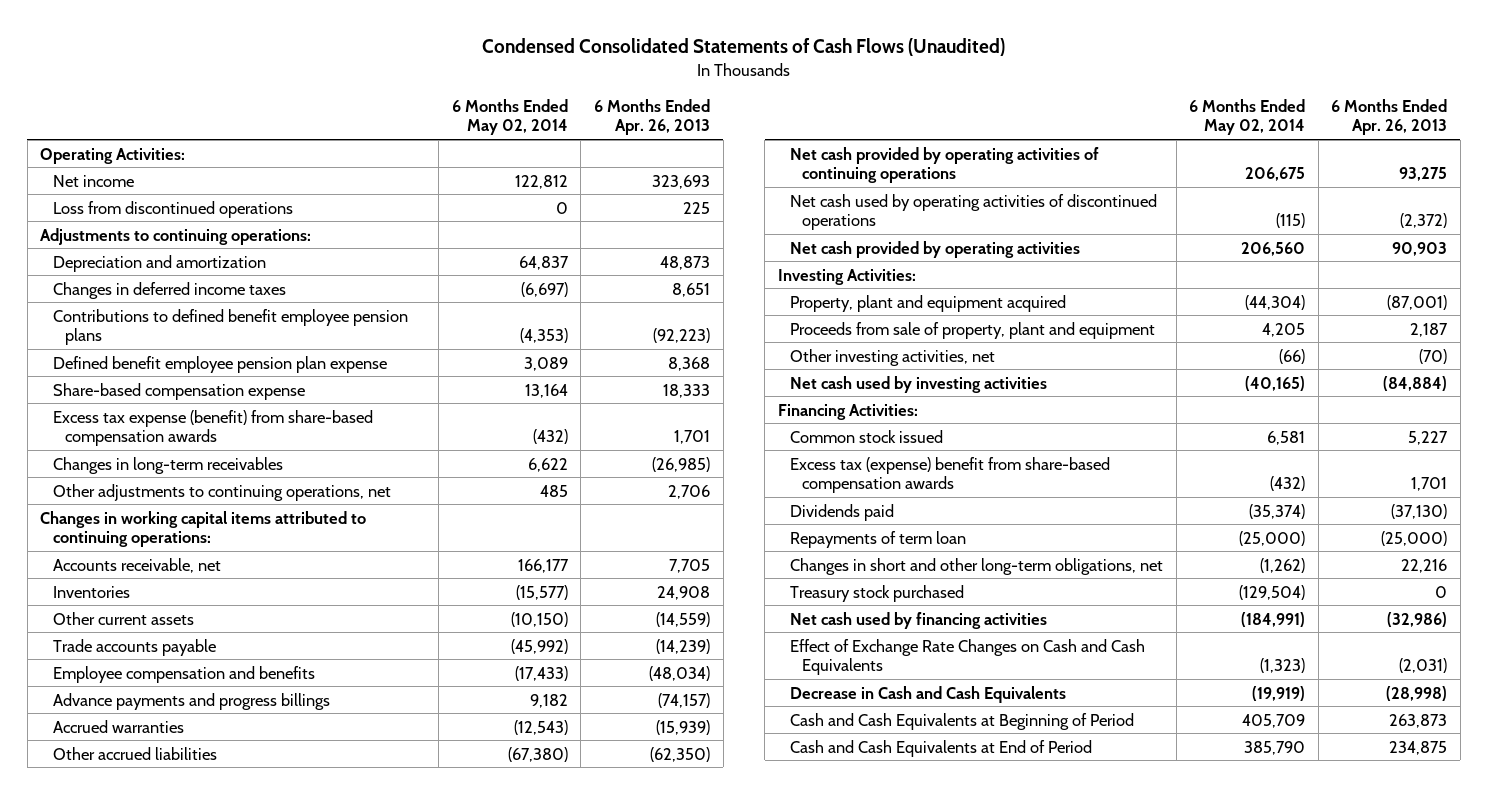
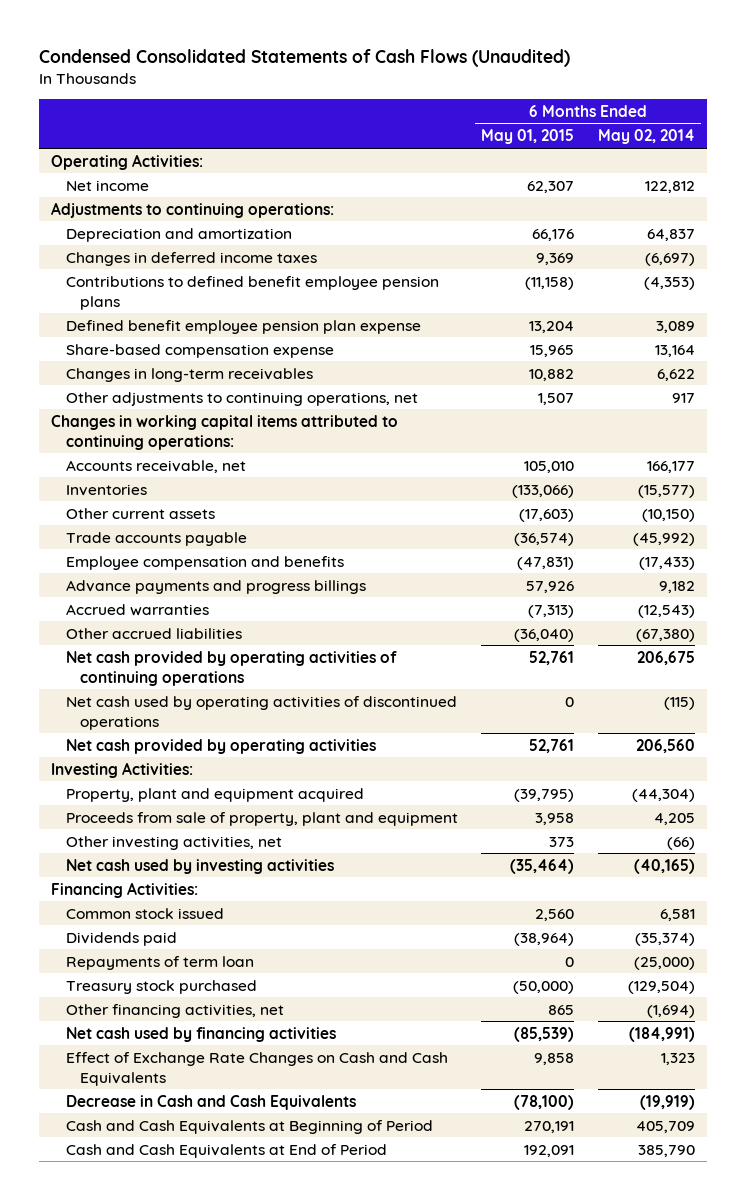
[593,98,710,136] 6 Months Ended Apr. 26, 2013 -> none
none -> [481,129,575,145] May 01, 2015
[52,200,293,218] Loss from discontinued operations -> none
[52,409,373,447] Excess tax expense (benefit) from share-based compensation awards -> none
[539,484,568,497] 485 -> [671,392,695,403] 917
[790,456,1111,494] Excess tax (expense) benefit from share-based compensation awards -> none
[790,557,1164,575] Changes in short and other long-term obligations, net -> none
none -> [65,1003,284,1018] Other financing activities, net
[1260,658,1306,674] (1,323) -> [660,1052,695,1065] 1,323

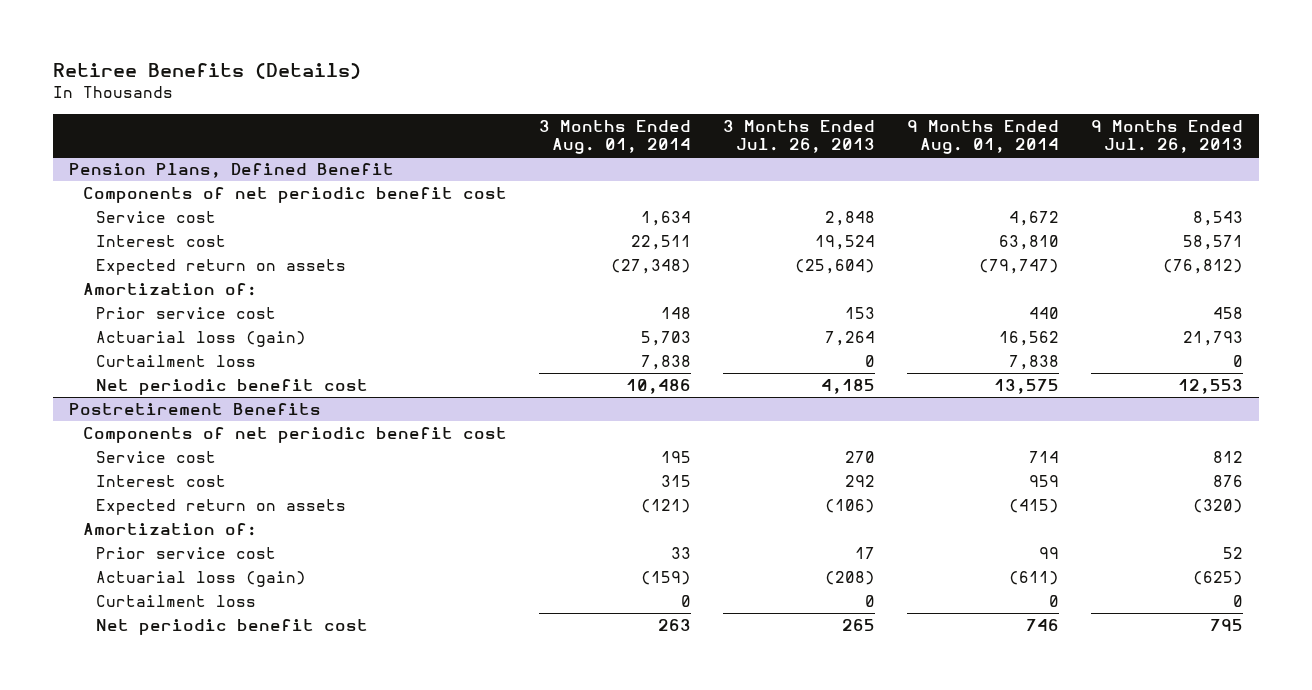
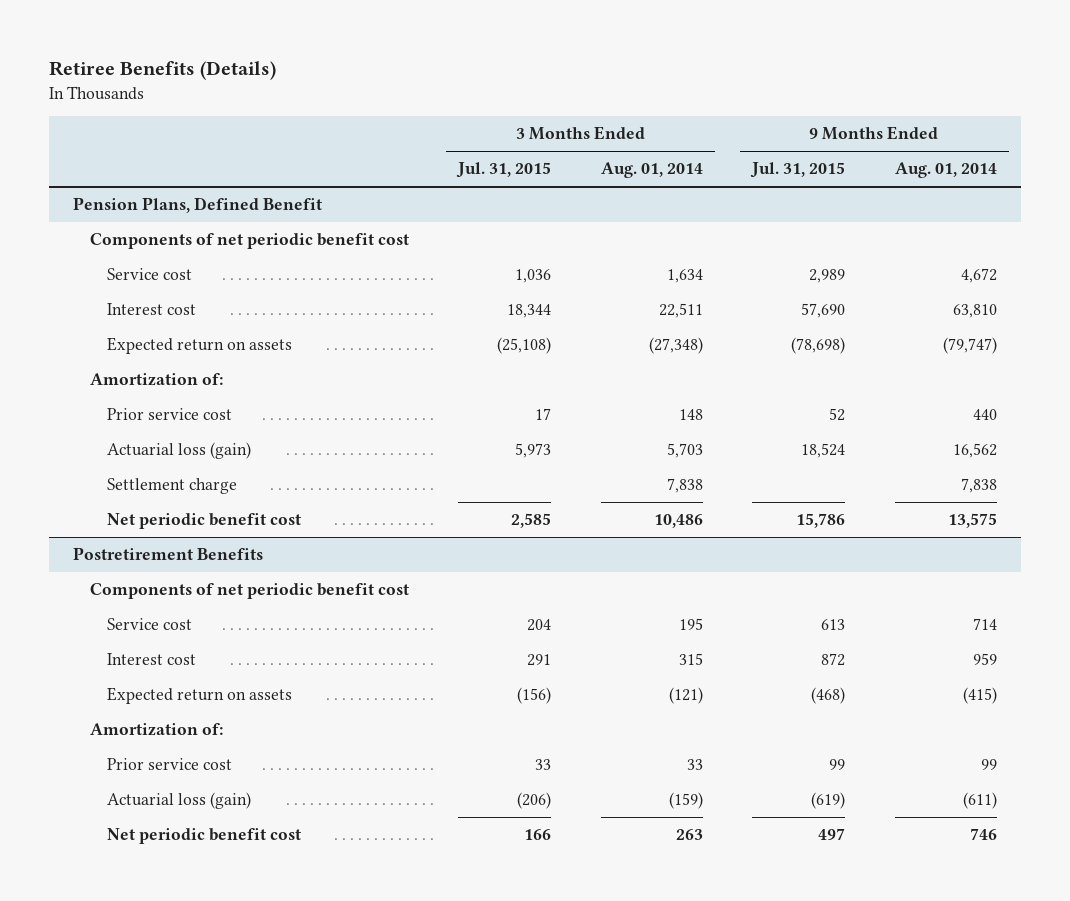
[722,120,875,154] 3 Months Ended Jul. 26, 2013 -> none
[1091,120,1244,154] 9 Months Ended Jul. 26, 2013 -> none
none -> [456,162,552,179] Jul. 31, 2015
none -> [750,162,846,179] Jul. 31, 2015
[96,355,257,368] Curtailment loss -> [106,478,237,495] Settlement charge
[96,595,257,608] Curtailment loss -> none

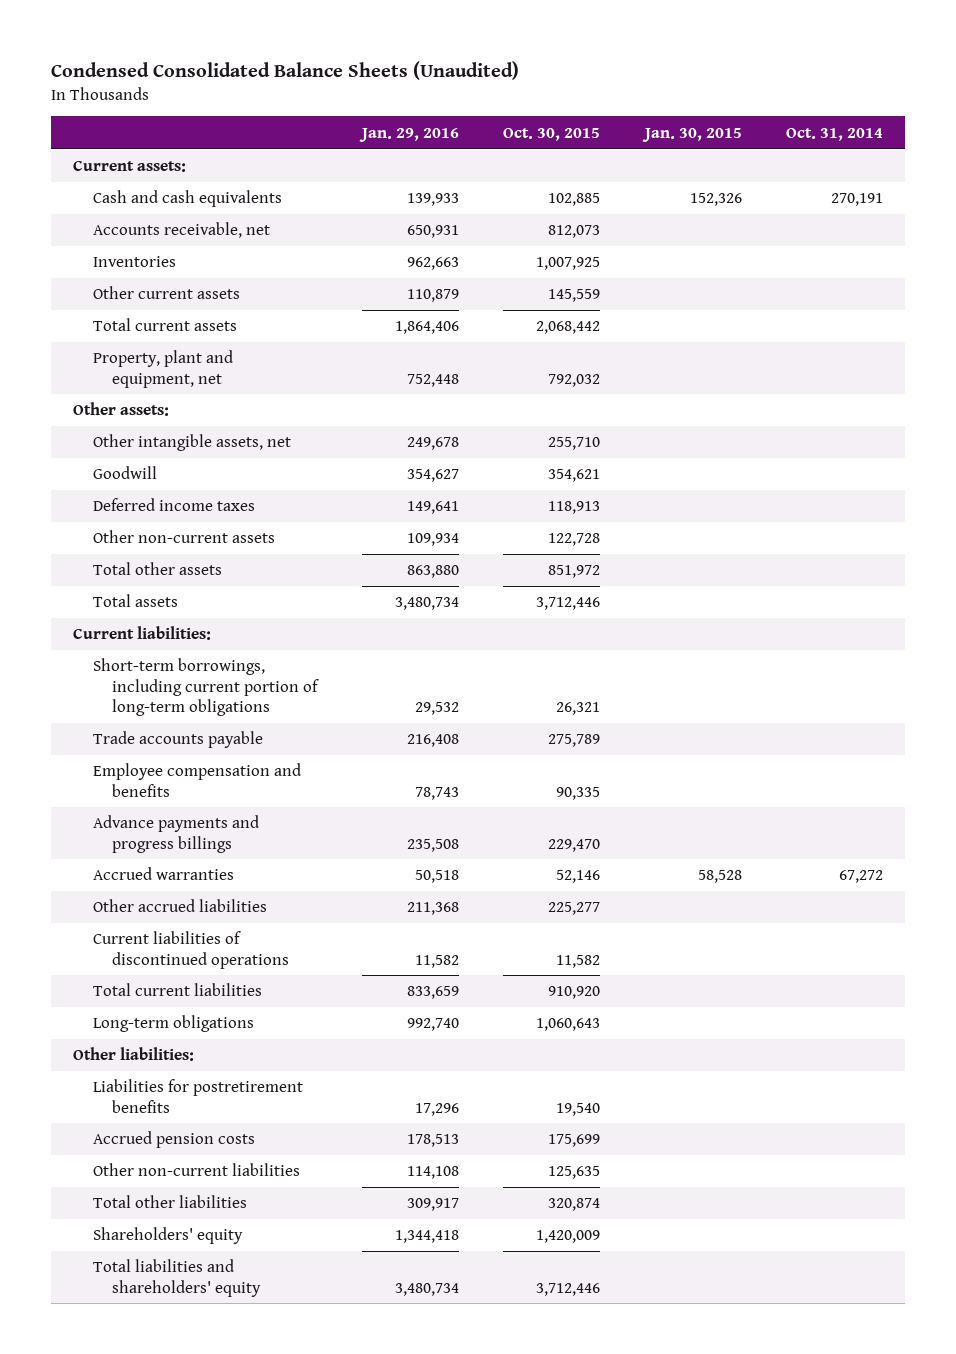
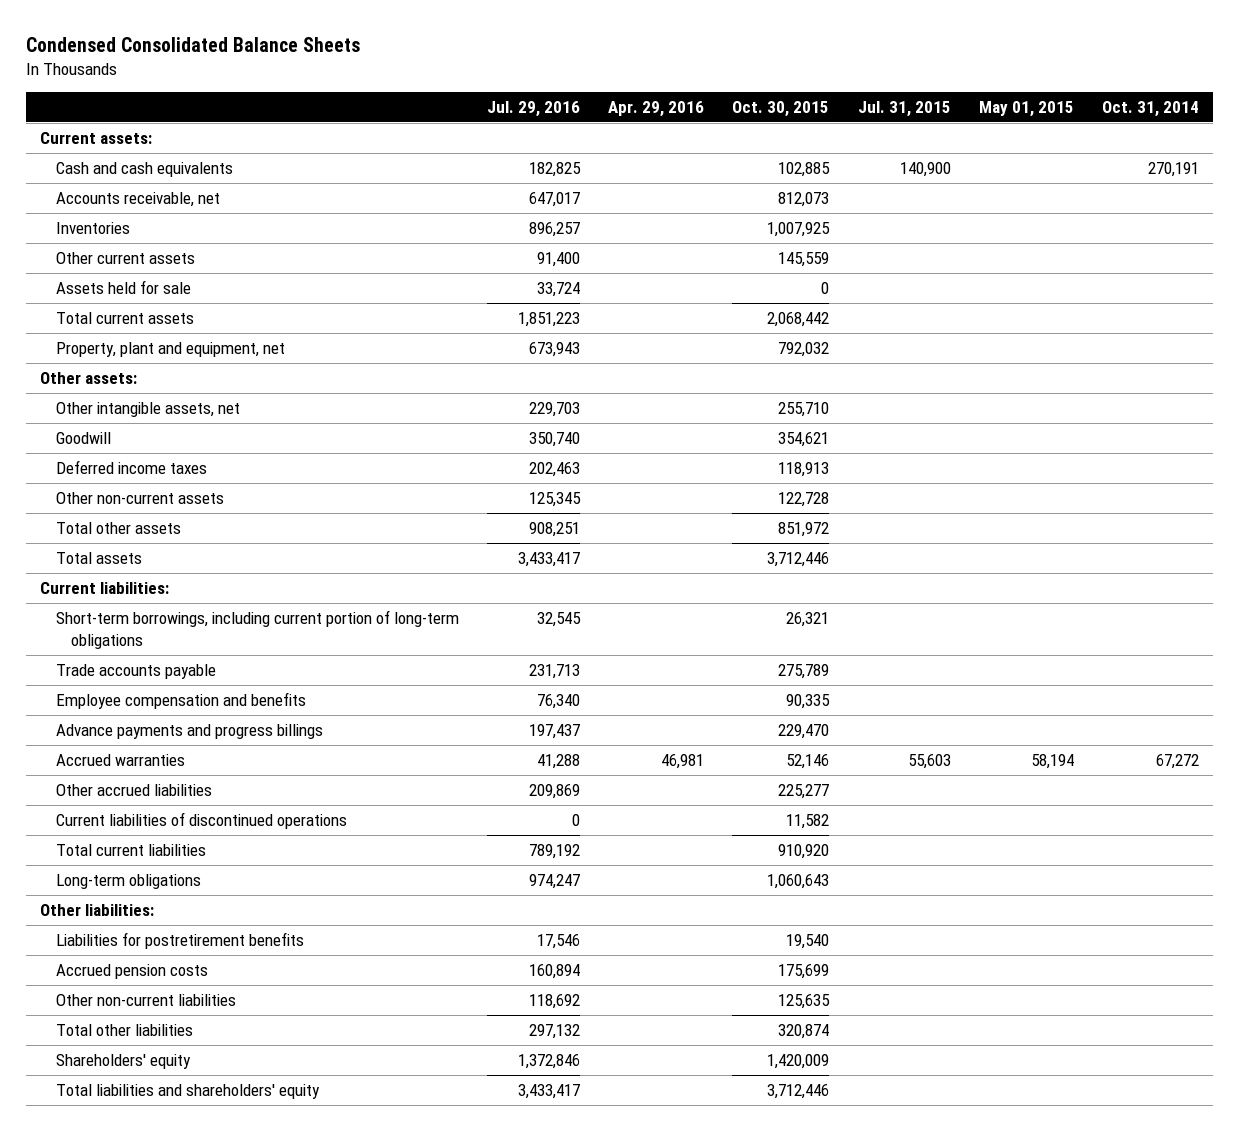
[50,60,519,80] Condensed Consolidated Balance Sheets (Unaudited) -> [25,36,360,52] Condensed Consolidated Balance Sheets
[358,127,459,142] Jan. 29, 2016 -> none
[641,127,742,142] Jan. 30, 2015 -> none
none -> [486,100,580,117] Jul. 29, 2016
none -> [608,100,705,117] Apr. 29, 2016
none -> [857,100,951,117] Jul. 31, 2015
none -> [978,100,1074,117] May 01, 2015
none -> [55,280,191,295] Assets held for sale

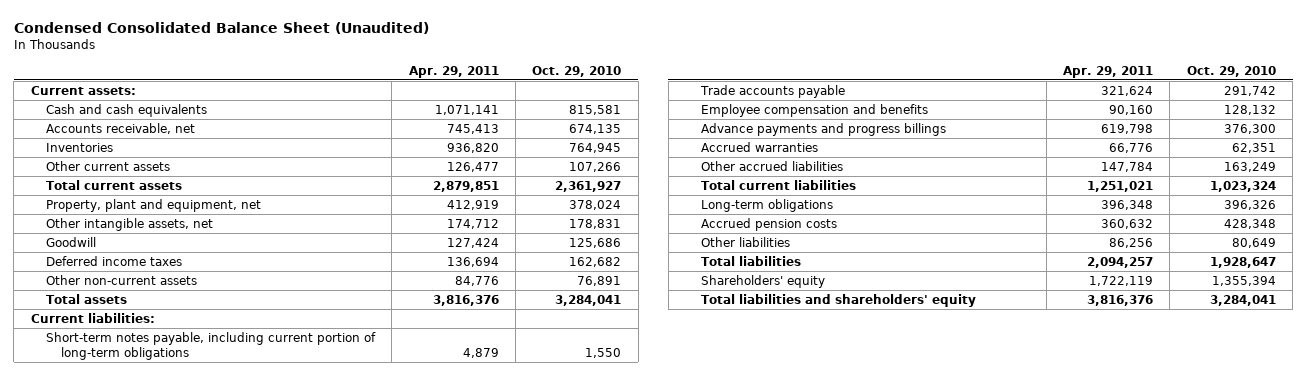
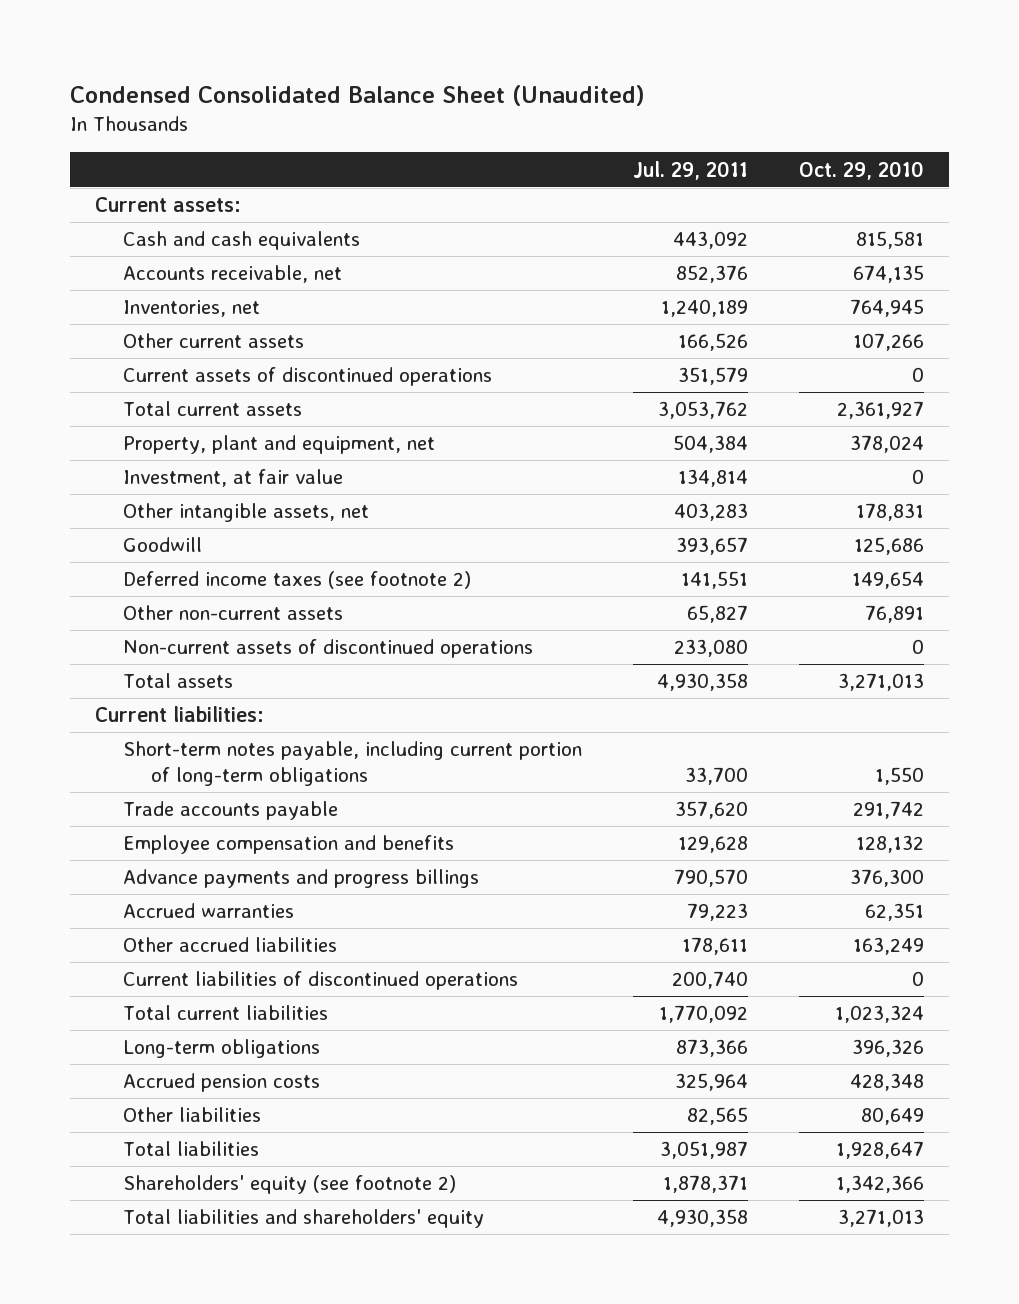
[408,65,499,78] Apr. 29, 2011 -> none
none -> [633,160,749,180] Jul. 29, 2011
[46,142,114,152] Inventories -> [123,300,261,318] Inventories, net
none -> [123,367,493,387] Current assets of discontinued operations
none -> [123,469,344,488] Investment, at fair value
[46,255,183,266] Deferred income taxes -> [123,571,472,590] Deferred income taxes (see footnote 2)
[569,256,622,267] 162,682 -> [851,571,924,590] 149,654
none -> [123,639,534,659] Non-current assets of discontinued operations
[555,294,622,306] 3,284,041 -> [837,673,924,692] 3,271,013
none -> [123,971,519,991] Current liabilities of discontinued operations
[700,274,825,288] Shareholders' equity -> [123,1175,457,1195] Shareholders' equity (see footnote 2)
[1211,275,1276,286] 1,355,394 -> [835,1175,924,1194] 1,342,366
[1209,294,1276,306] 3,284,041 -> [837,1209,924,1228] 3,271,013

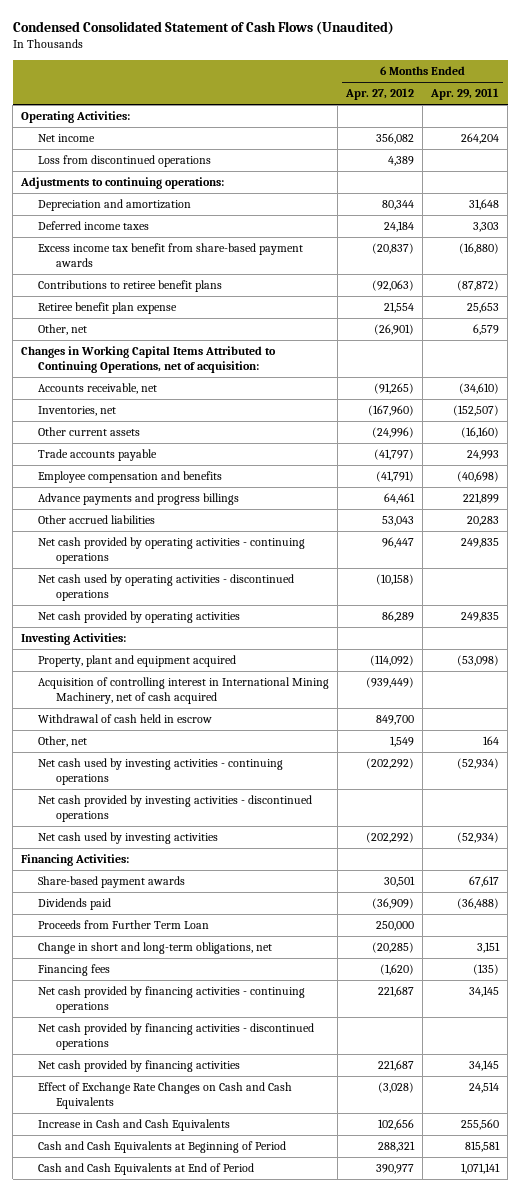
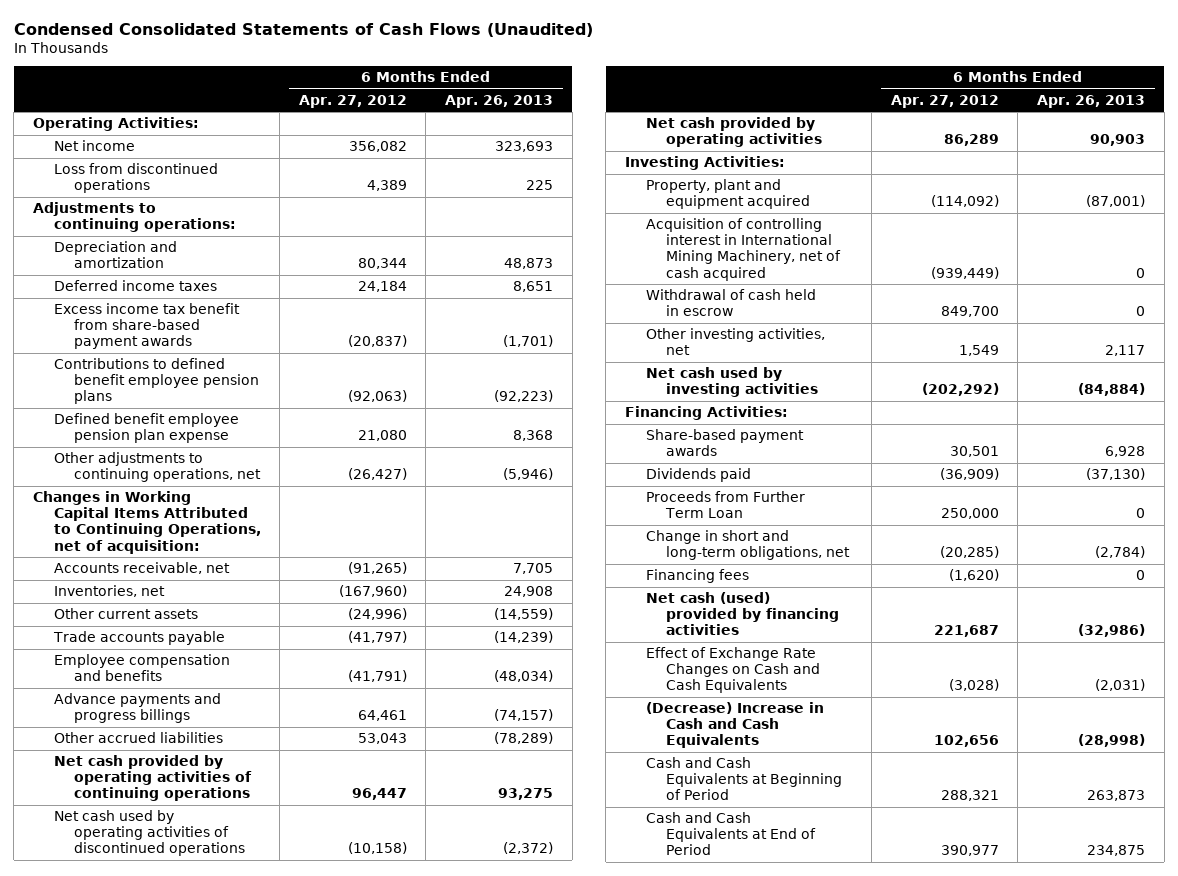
[12,20,394,35] Condensed Consolidated Statement of Cash Flows (Unaudited) -> [13,22,593,37] Condensed Consolidated Statements of Cash Flows (Unaudited)
[430,88,500,101] Apr. 29, 2011 -> none
none -> [445,94,554,108] Apr. 26, 2013
[38,302,178,315] Retiree benefit plan expense -> none
[38,324,88,336] Other, net -> none
[38,280,223,293] Contributions to retiree benefit plans -> [53,358,260,405] Contributions to defined benefit employee pension plans
none -> [53,413,239,444] Defined benefit employee pension plan expense
none -> [53,452,262,483] Other adjustments to continuing operations, net
[38,537,306,565] Net cash provided by operating activities - continuing operations -> [53,755,253,802] Net cash provided by operating activities of continuing operations
[38,574,295,602] Net cash used by operating activities - discontinued operations -> [53,810,246,857] Net cash used by operating activities of discontinued operations
[38,758,284,786] Net cash used by investing activities - continuing operations -> none
[38,795,313,823] Net cash provided by investing activities - discontinued operations -> none
[38,736,88,748] Other, net -> [645,328,825,356] Other investing activities, net
[38,986,306,1014] Net cash provided by financing activities - continuing operations -> none
[38,1023,315,1051] Net cash provided by financing activities - discontinued operations -> none
[38,1060,241,1073] Net cash provided by financing activities -> [645,592,840,636] Net cash (used) provided by financing activities
[38,1119,231,1132] Increase in Cash and Cash Equivalents -> [645,702,824,749] (Decrease) Increase in Cash and Cash Equivalents

